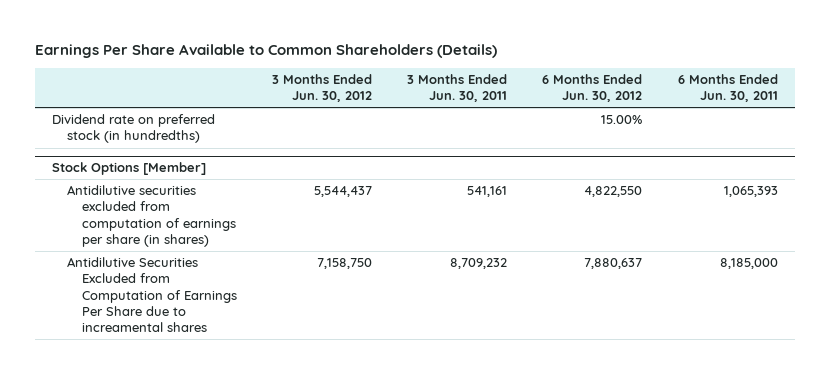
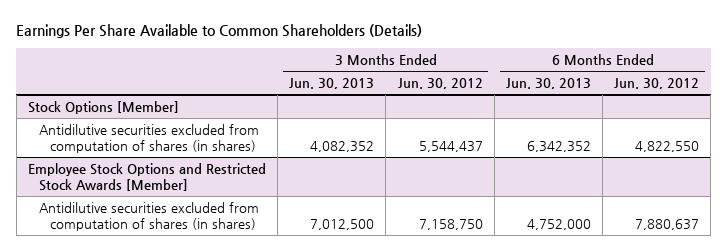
[407,74,508,103] 3 Months Ended Jun. 30, 2011 -> none
[677,74,778,103] 6 Months Ended Jun. 30, 2011 -> none
none -> [289,78,375,90] Jun. 30, 2013
none -> [505,78,591,90] Jun. 30, 2013
[52,114,216,144] Dividend rate on preferred stock (in hundredths) -> none
[67,185,236,248] Antidilutive securities excluded from computation of earnings per share (in shares) -> [39,123,260,153] Antidilutive securities excluded from computation of shares (in shares)
none -> [28,162,267,191] Employee Stock Options and Restricted Stock Awards [Member]
[67,257,237,333] Antidilutive Securities Excluded from Computation of Earnings Per Share due to increamental shares -> [39,201,260,231] Antidilutive securities excluded from computation of shares (in shares)

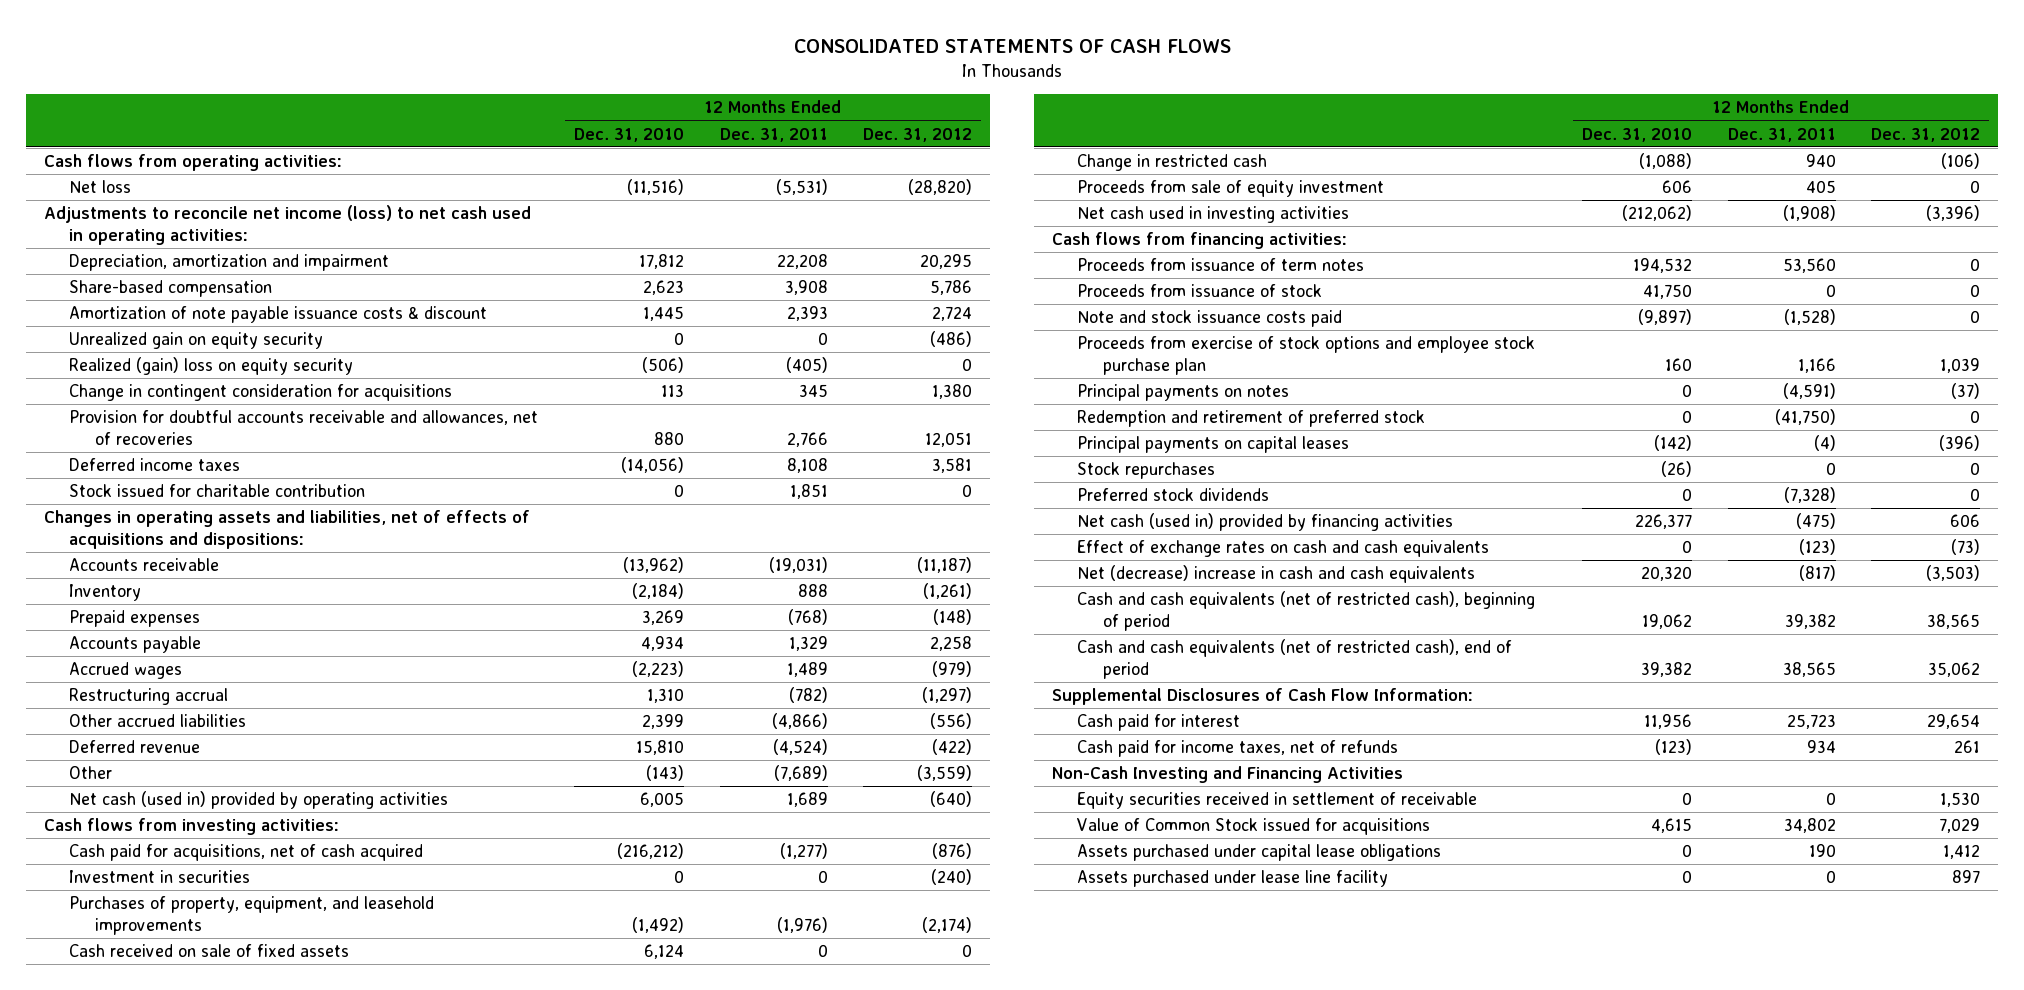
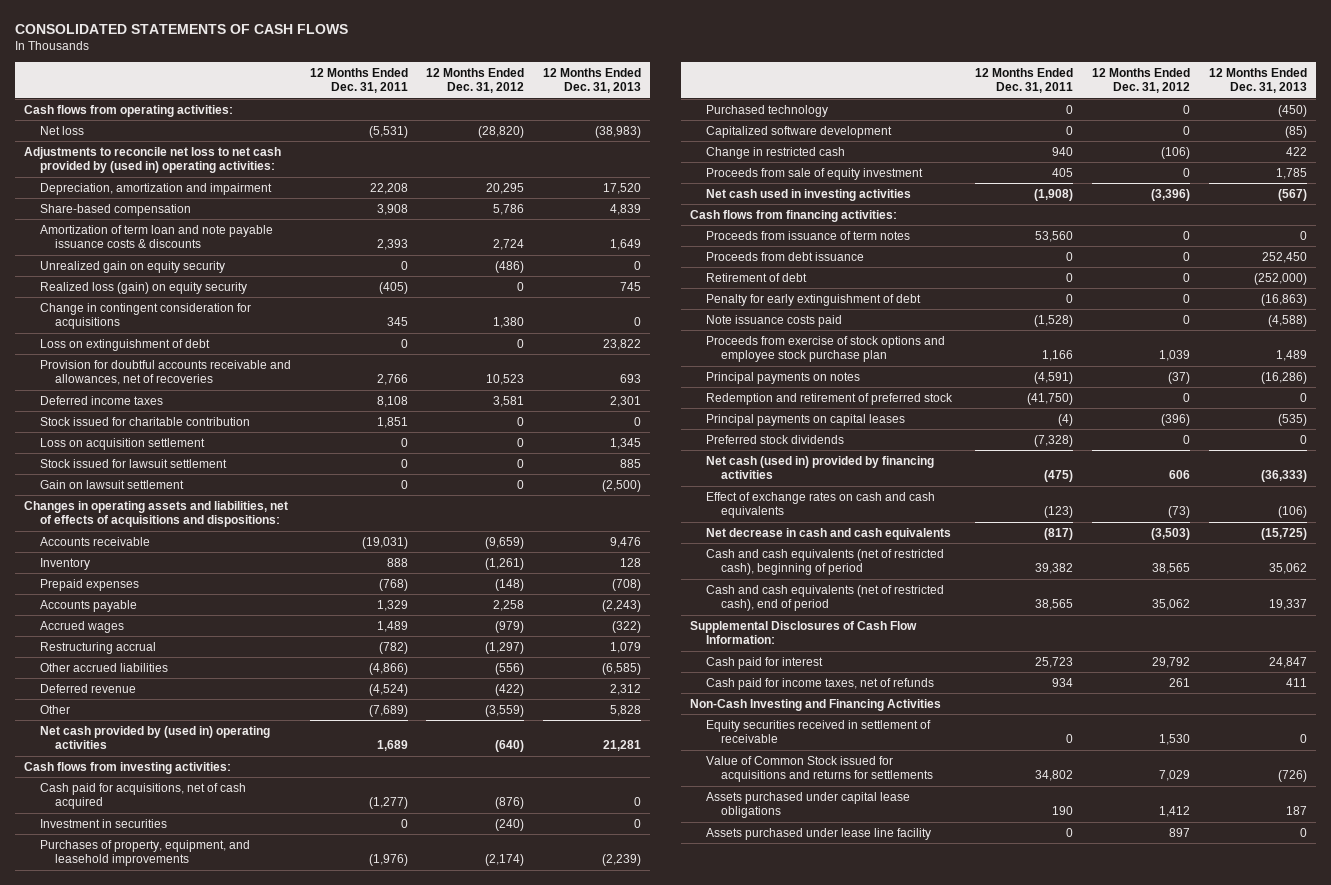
[574,127,685,142] Dec. 31, 2010 -> none
none -> [543,67,642,94] 12 Months Ended Dec. 31, 2013
[43,205,531,245] Adjustments to reconcile net income (loss) to net cash used in operating activities: -> [24,146,282,174] Adjustments to reconcile net loss to net cash provided by (used in) operating activities:
[69,306,488,324] Amortization of note payable issuance costs & discount -> [39,224,273,249] Amortization of term loan and note payable issuance costs & discounts
[69,357,354,376] Realized (gain) loss on equity security -> [39,281,247,294] Realized loss (gain) on equity security
none -> [39,338,210,351] Loss on extinguishment of debt
[925,431,973,447] 12,051 -> [486,374,525,386] 10,523
none -> [39,437,205,450] Loss on acquisition settlement
none -> [39,458,227,468] Stock issued for lawsuit settlement
none -> [39,479,184,489] Gain on lawsuit settlement
[917,557,973,574] (11,187) -> [485,536,525,549] (9,659)
[69,791,449,810] Net cash (used in) provided by operating activities -> [39,725,270,750] Net cash provided by (used in) operating activities
[69,944,350,958] Cash received on sale of fixed assets -> none
none -> [705,104,828,117] Purchased technology
none -> [705,125,892,138] Capitalized software development
[1077,284,1323,298] Proceeds from issuance of stock -> [705,251,864,261] Proceeds from debt issuance
none -> [705,272,807,282] Retirement of debt
none -> [705,293,921,306] Penalty for early extinguishment of debt
[1077,310,1343,328] Note and stock issuance costs paid -> [705,314,842,327] Note issuance costs paid
[1077,462,1216,480] Stock repurchases -> none
[1077,565,1476,584] Net (decrease) increase in cash and cash equivalents -> [705,527,951,540] Net decrease in cash and cash equivalents
[1927,714,1981,730] 29,654 -> [1152,656,1191,668] 29,792
[1077,818,1431,836] Value of Common Stock issued for acquisitions -> [705,755,934,783] Value of Common Stock issued for acquisitions and returns for settlements

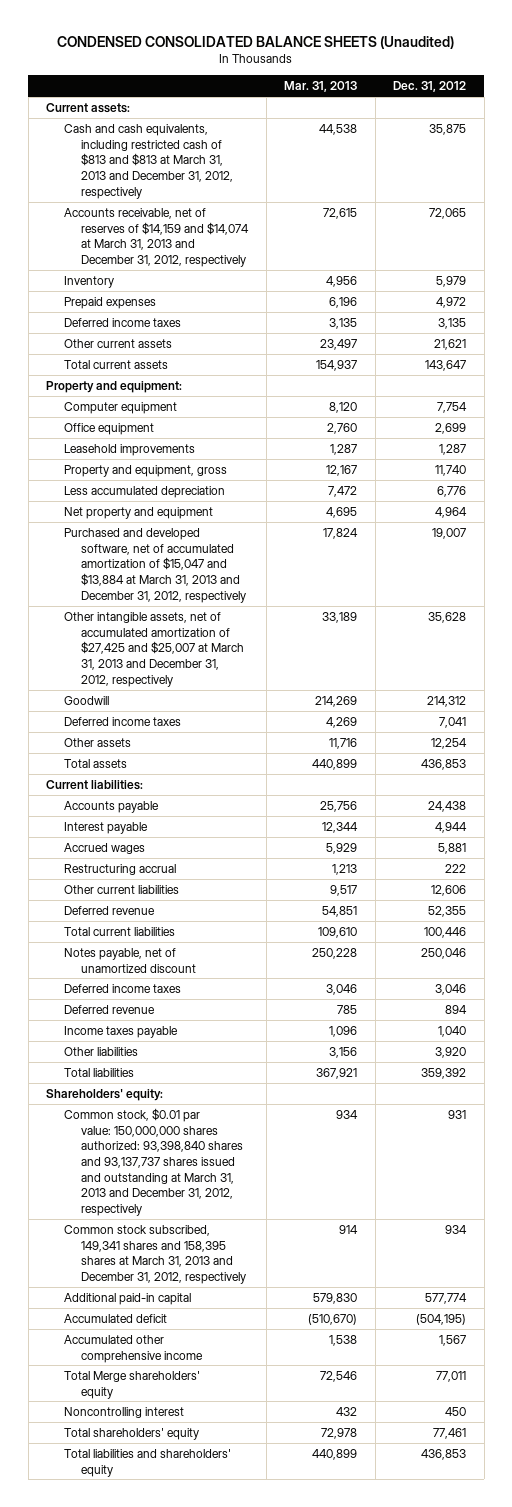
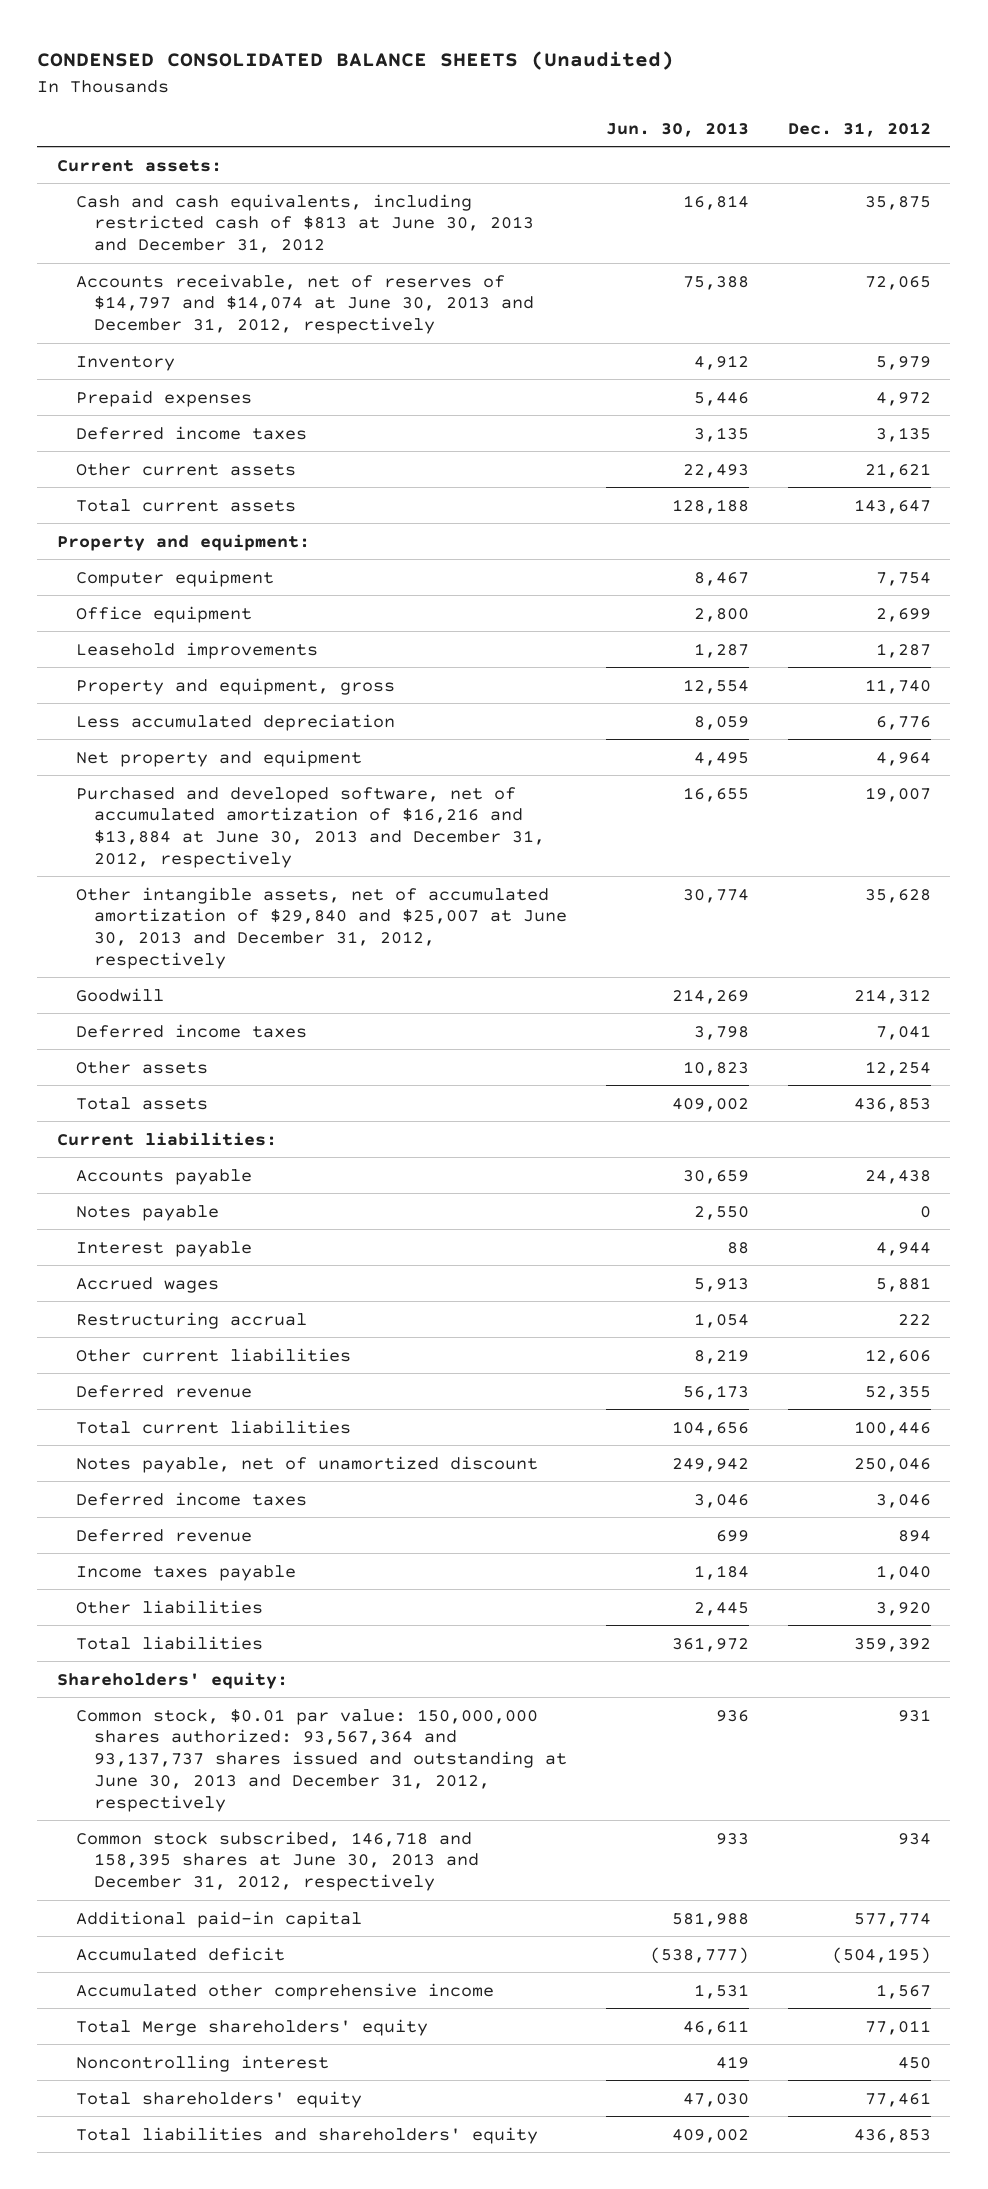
[284,81,358,93] Mar. 31, 2013 -> none
none -> [606,121,750,137] Jun. 30, 2013
[63,123,234,199] Cash and cash equivalents, including restricted cash of $813 and $813 at March 31, 2013 and December 31, 2012, respectively -> [75,193,535,254] Cash and cash equivalents, including restricted cash of $813 at June 30, 2013 and December 31, 2012
[63,207,250,267] Accounts receivable, net of reserves of $14,159 and $14,074 at March 31, 2013 and December 31, 2012, respectively -> [75,273,535,335] Accounts receivable, net of reserves of $14,797 and $14,074 at June 30, 2013 and December 31, 2012, respectively
[63,527,247,603] Purchased and developed software, net of accumulated amortization of $15,047 and $13,884 at March 31, 2013 and December 31, 2012, respectively -> [75,786,546,868] Purchased and developed software, net of accumulated amortization of $16,216 and $13,884 at June 30, 2013 and December 31, 2012, respectively
[63,611,245,687] Other intangible assets, net of accumulated amortization of $27,425 and $25,007 at March 31, 2013 and December 31, 2012, respectively -> [75,886,568,969] Other intangible assets, net of accumulated amortization of $29,840 and $25,007 at June 30, 2013 and December 31, 2012, respectively
none -> [75,1204,219,1221] Notes payable
[63,1107,244,1217] Common stock, $0.01 par value: 150,000,000 shares authorized: 93,398,840 shares and 93,137,737 shares issued and outstanding at March 31, 2013 and December 31, 2012, respectively -> [75,1708,568,1812] Common stock, $0.01 par value: 150,000,000 shares authorized: 93,567,364 and 93,137,737 shares issued and outstanding at June 30, 2013 and December 31, 2012, respectively
[63,1224,247,1284] Common stock subscribed, 149,341 shares and 158,395 shares at March 31, 2013 and December 31, 2012, respectively -> [75,1830,480,1892] Common stock subscribed, 146,718 and 158,395 shares at June 30, 2013 and December 31, 2012, respectively

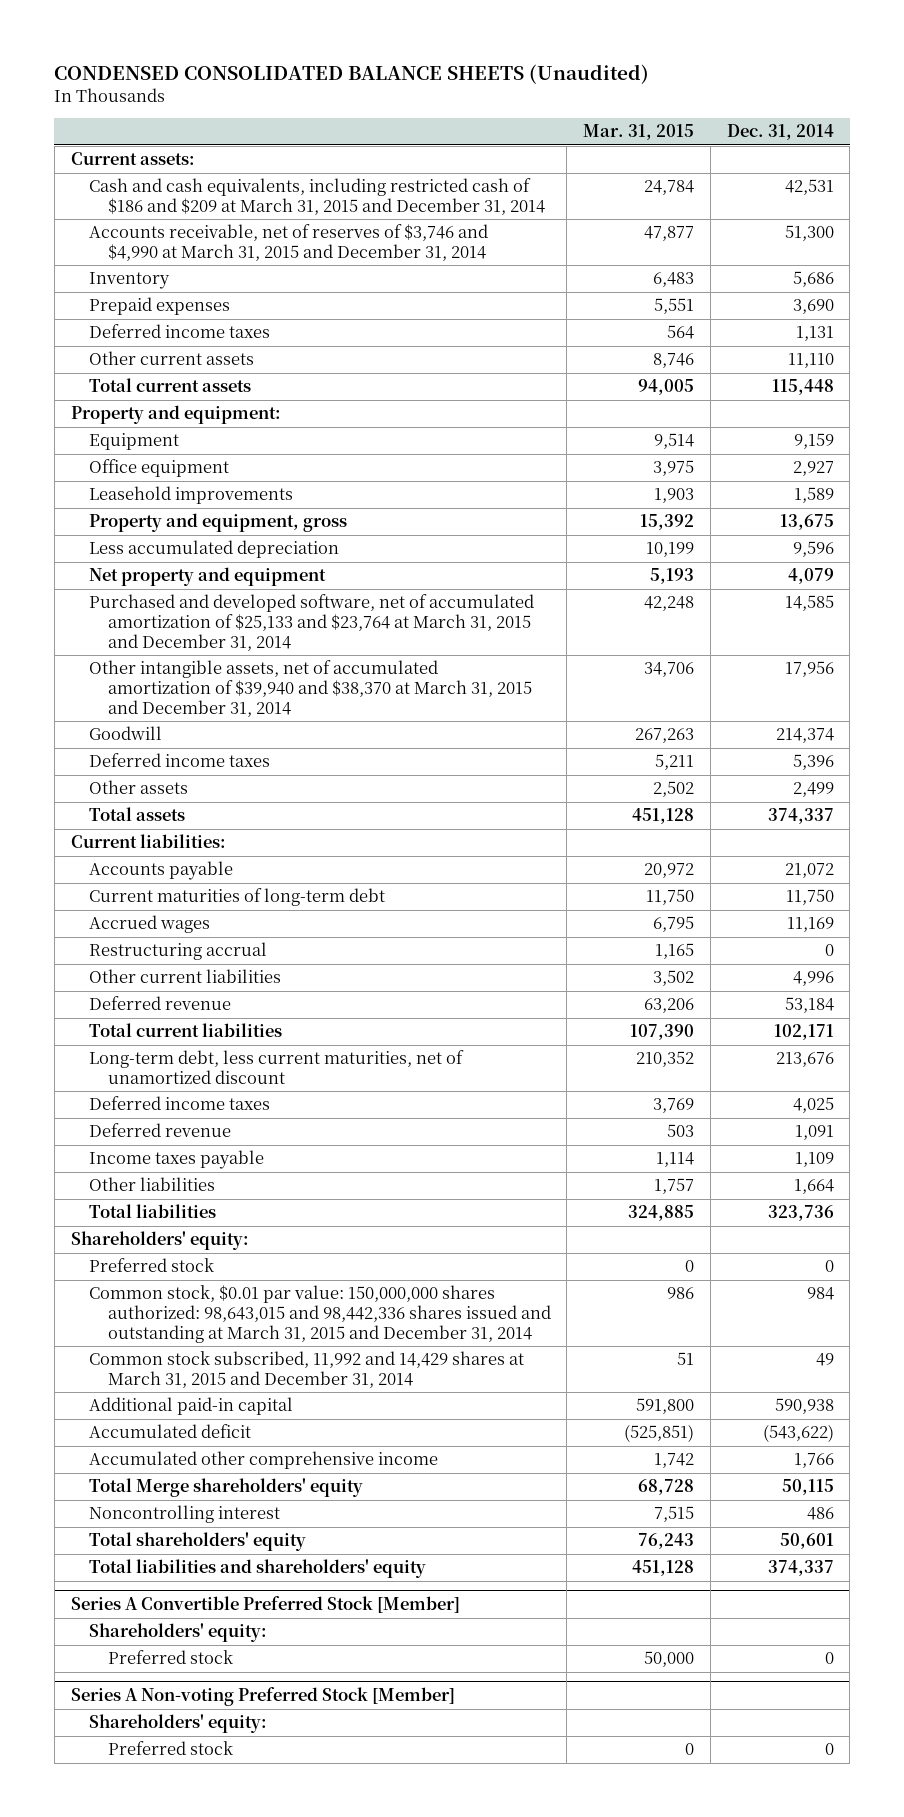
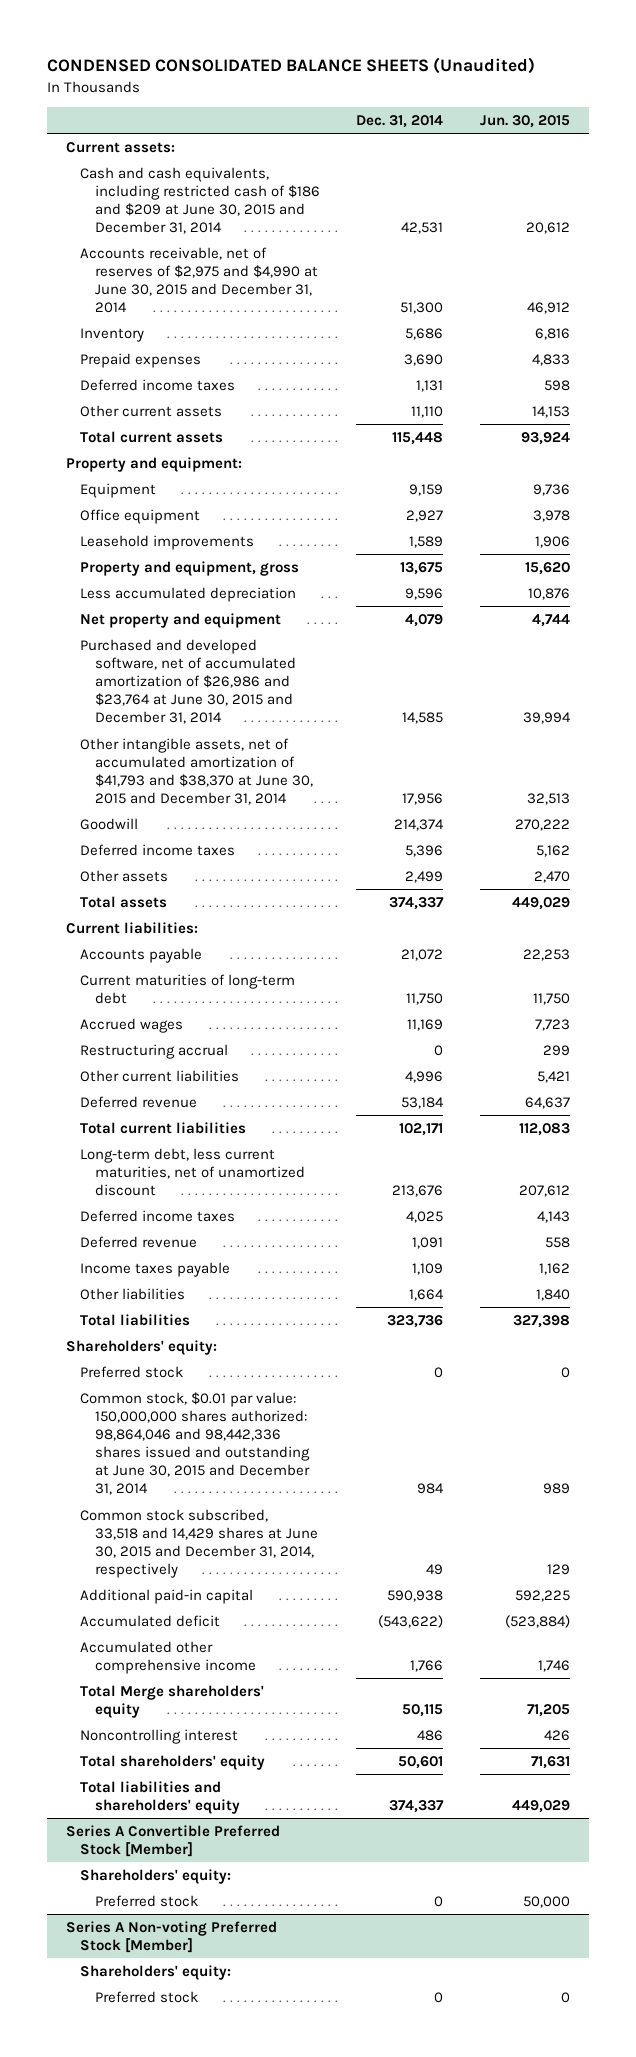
[583,124,695,141] Mar. 31, 2015 -> none
none -> [480,114,571,128] Jun. 30, 2015
[89,178,545,216] Cash and cash equivalents, including restricted cash of $186 and $209 at March 31, 2015 and December 31, 2014 -> [80,166,320,235] Cash and cash equivalents, including restricted cash of $186 and $209 at June 30, 2015 and December 31, 2014
[89,224,489,262] Accounts receivable, net of reserves of $3,746 and $4,990 at March 31, 2015 and December 31, 2014 -> [80,246,318,314] Accounts receivable, net of reserves of $2,975 and $4,990 at June 30, 2015 and December 31, 2014
[89,594,535,651] Purchased and developed software, net of accumulated amortization of $25,133 and $23,764 at March 31, 2015 and December 31, 2014 -> [80,638,296,725] Purchased and developed software, net of accumulated amortization of $26,986 and $23,764 at June 30, 2015 and December 31, 2014
[89,660,532,717] Other intangible assets, net of accumulated amortization of $39,940 and $38,370 at March 31, 2015 and December 31, 2014 -> [80,737,313,806] Other intangible assets, net of accumulated amortization of $41,793 and $38,370 at June 30, 2015 and December 31, 2014
[89,1285,551,1343] Common stock, $0.01 par value: 150,000,000 shares authorized: 98,643,015 and 98,442,336 shares issued and outstanding at March 31, 2015 and December 31, 2014 -> [80,1391,310,1496] Common stock, $0.01 par value: 150,000,000 shares authorized: 98,864,046 and 98,442,336 shares issued and outstanding at June 30, 2015 and December 31, 2014
[89,1351,525,1389] Common stock subscribed, 11,992 and 14,429 shares at March 31, 2015 and December 31, 2014 -> [80,1508,318,1579] Common stock subscribed, 33,518 and 14,429 shares at June 30, 2015 and December 31, 2014, respectively

